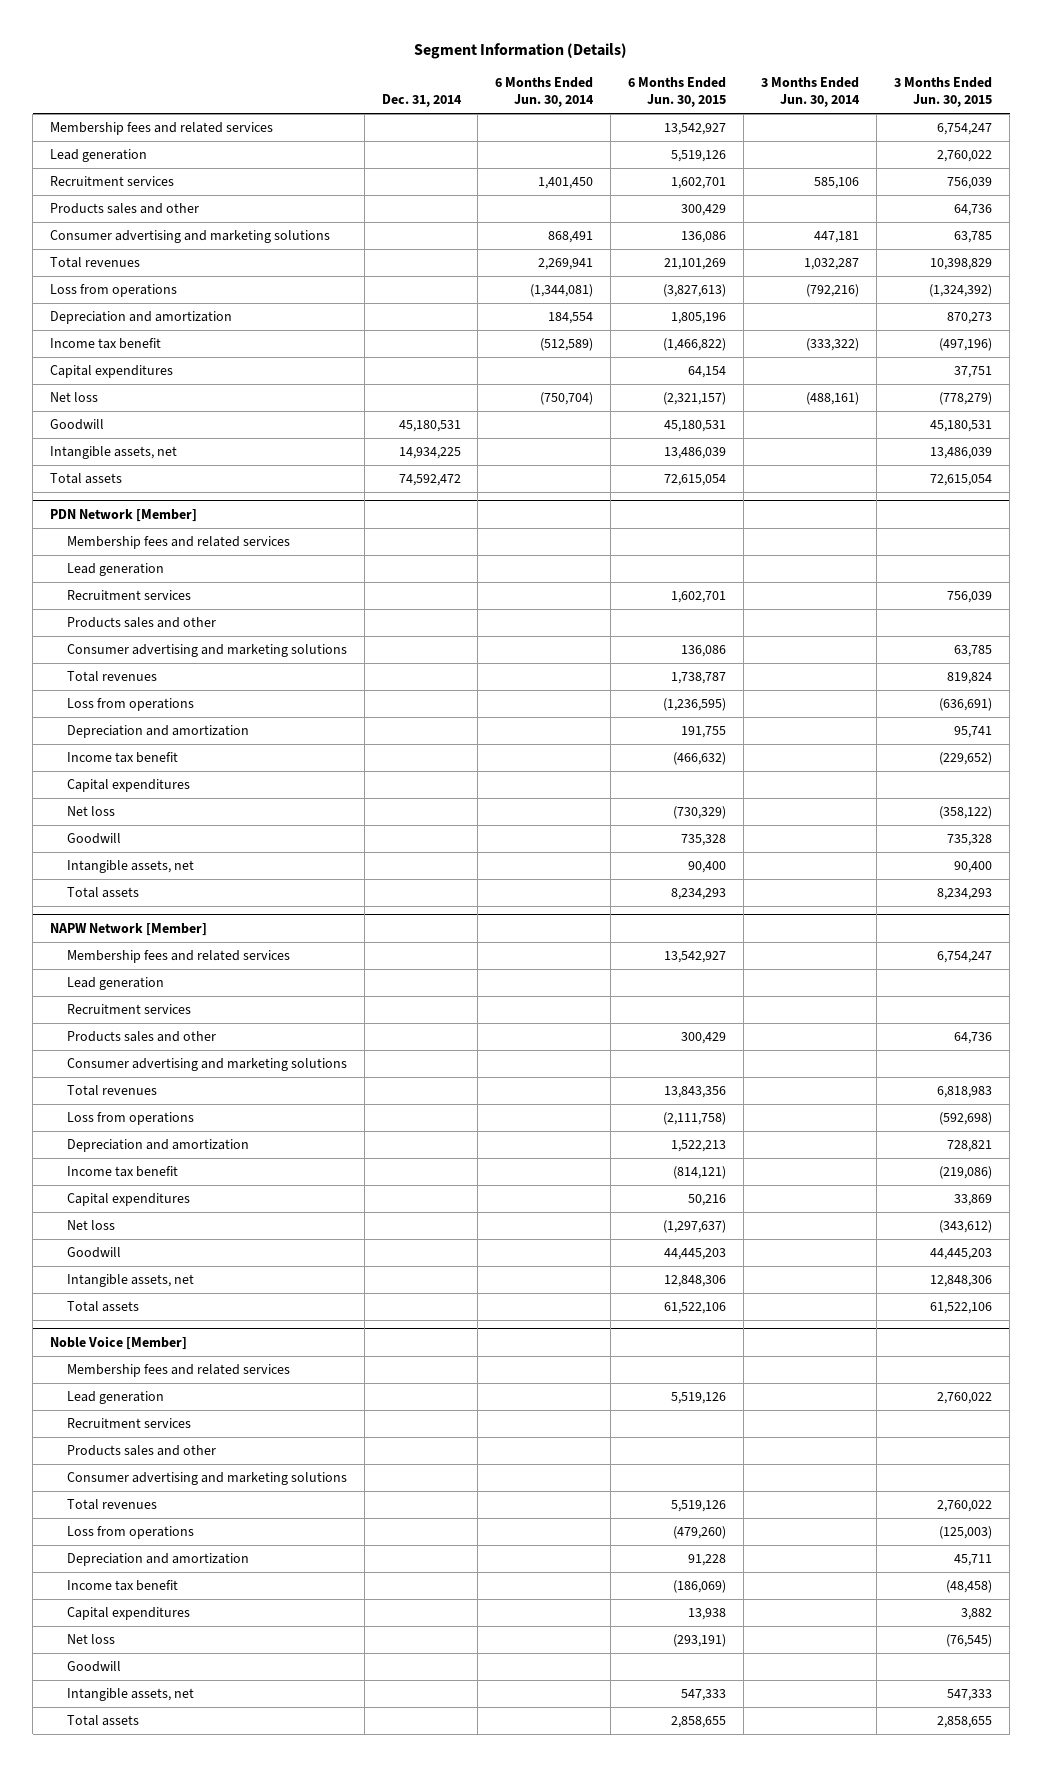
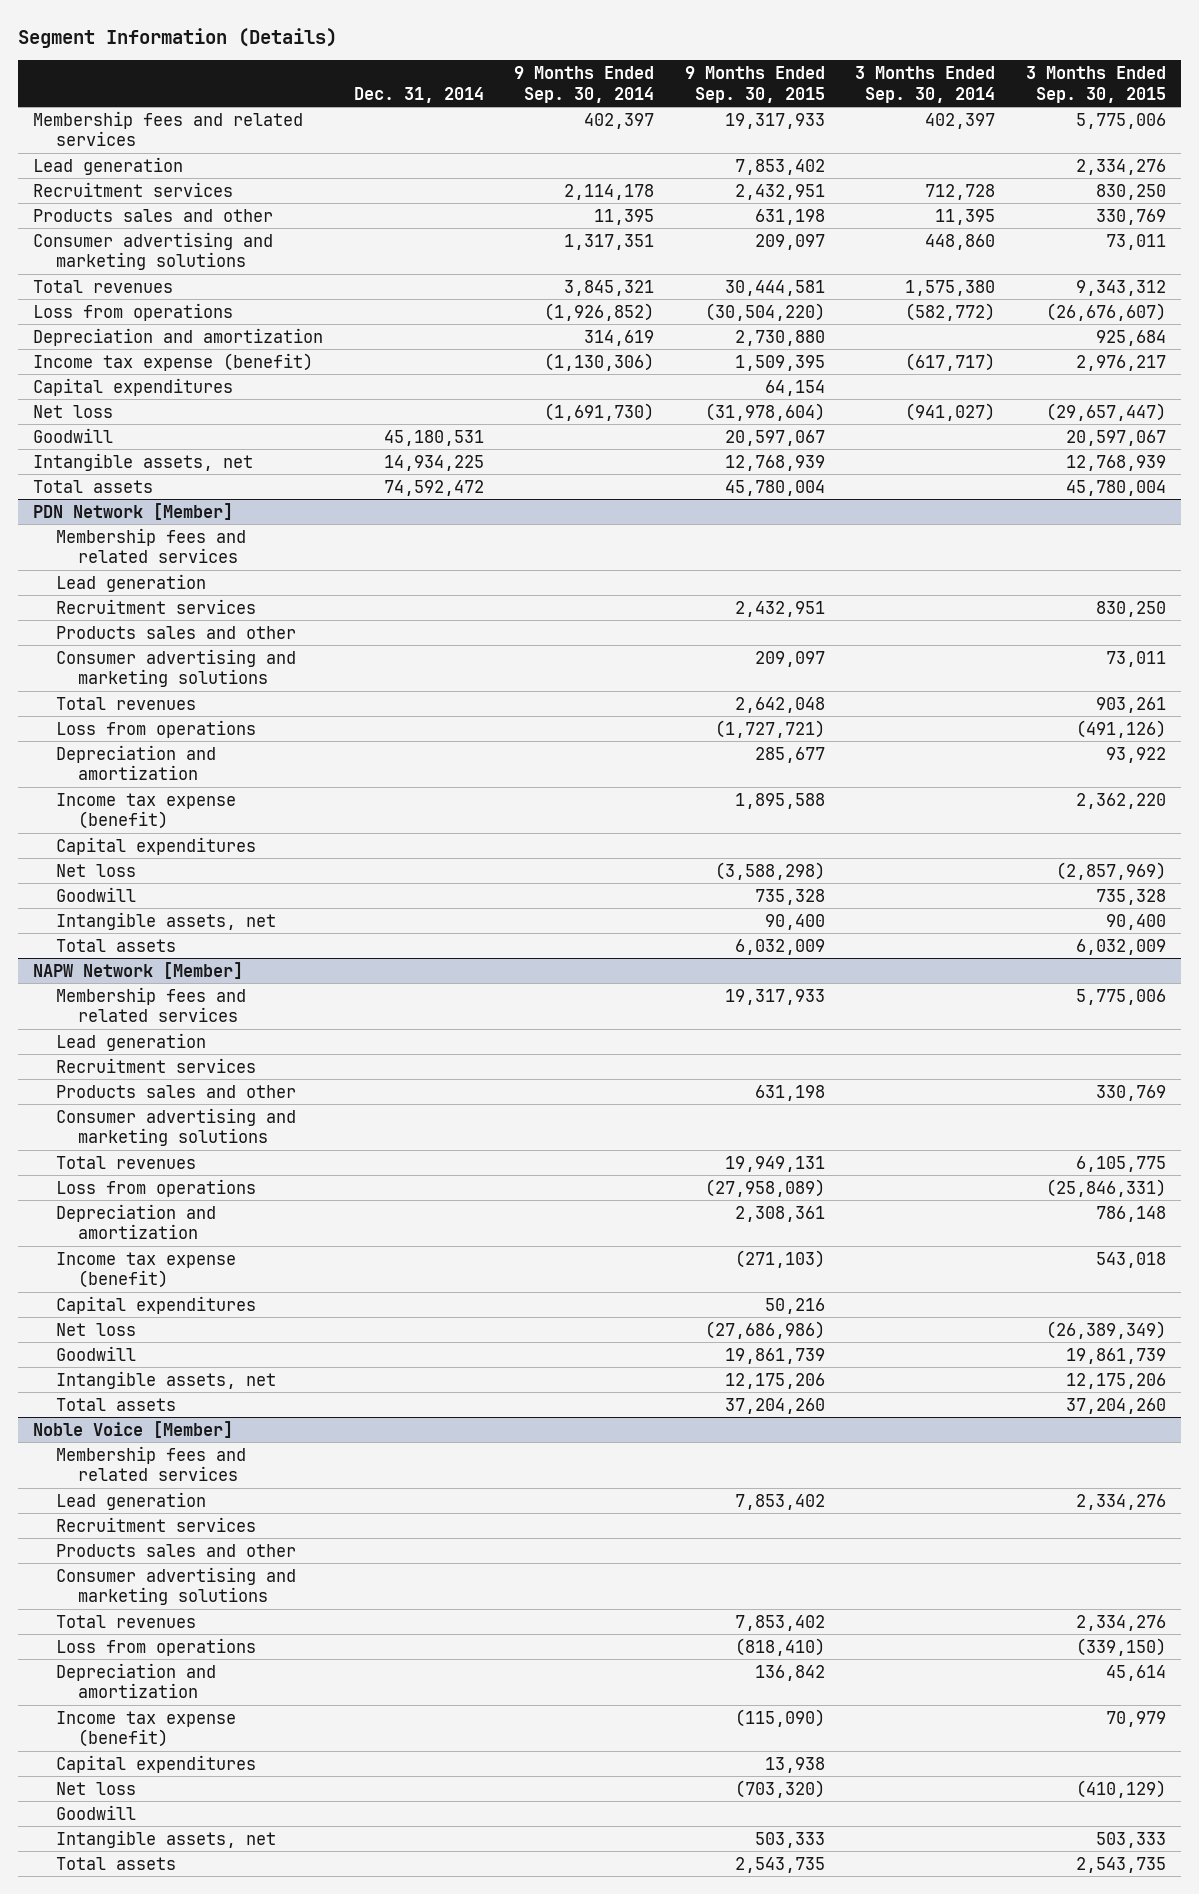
[495,77,595,108] 6 Months Ended Jun. 30, 2014 -> none
[628,77,727,108] 6 Months Ended Jun. 30, 2015 -> none
[761,77,861,108] 3 Months Ended Jun. 30, 2014 -> none
[894,77,993,108] 3 Months Ended Jun. 30, 2015 -> none
none -> [514,66,655,103] 9 Months Ended Sep. 30, 2014
none -> [684,66,825,103] 9 Months Ended Sep. 30, 2015
none -> [855,66,996,103] 3 Months Ended Sep. 30, 2014
none -> [1025,66,1166,103] 3 Months Ended Sep. 30, 2015
[50,338,162,350] Income tax benefit -> [33,352,314,371] Income tax expense (benefit)
[66,752,178,764] Income tax benefit -> [55,792,236,830] Income tax expense (benefit)
[66,1166,178,1178] Income tax benefit -> [55,1251,236,1289] Income tax expense (benefit)
[66,1580,178,1592] Income tax benefit -> [55,1710,236,1748] Income tax expense (benefit)

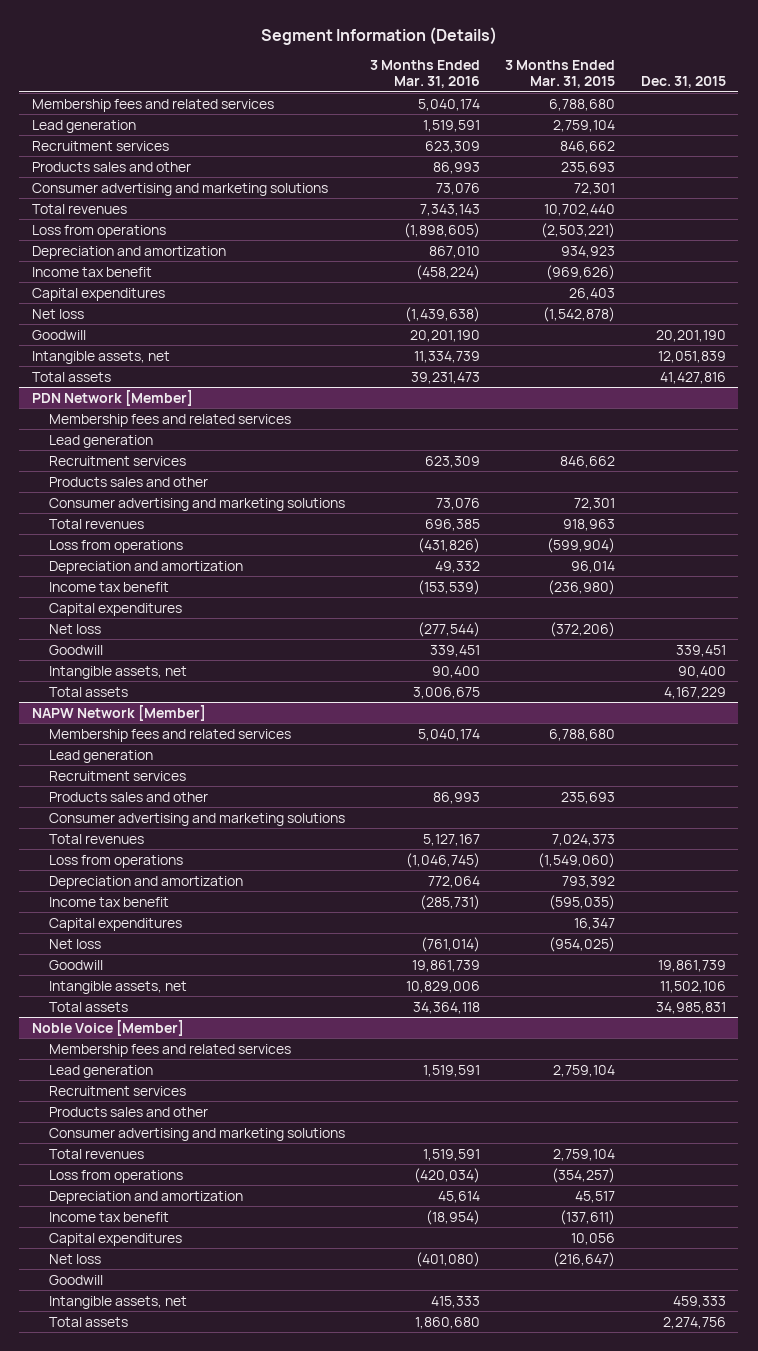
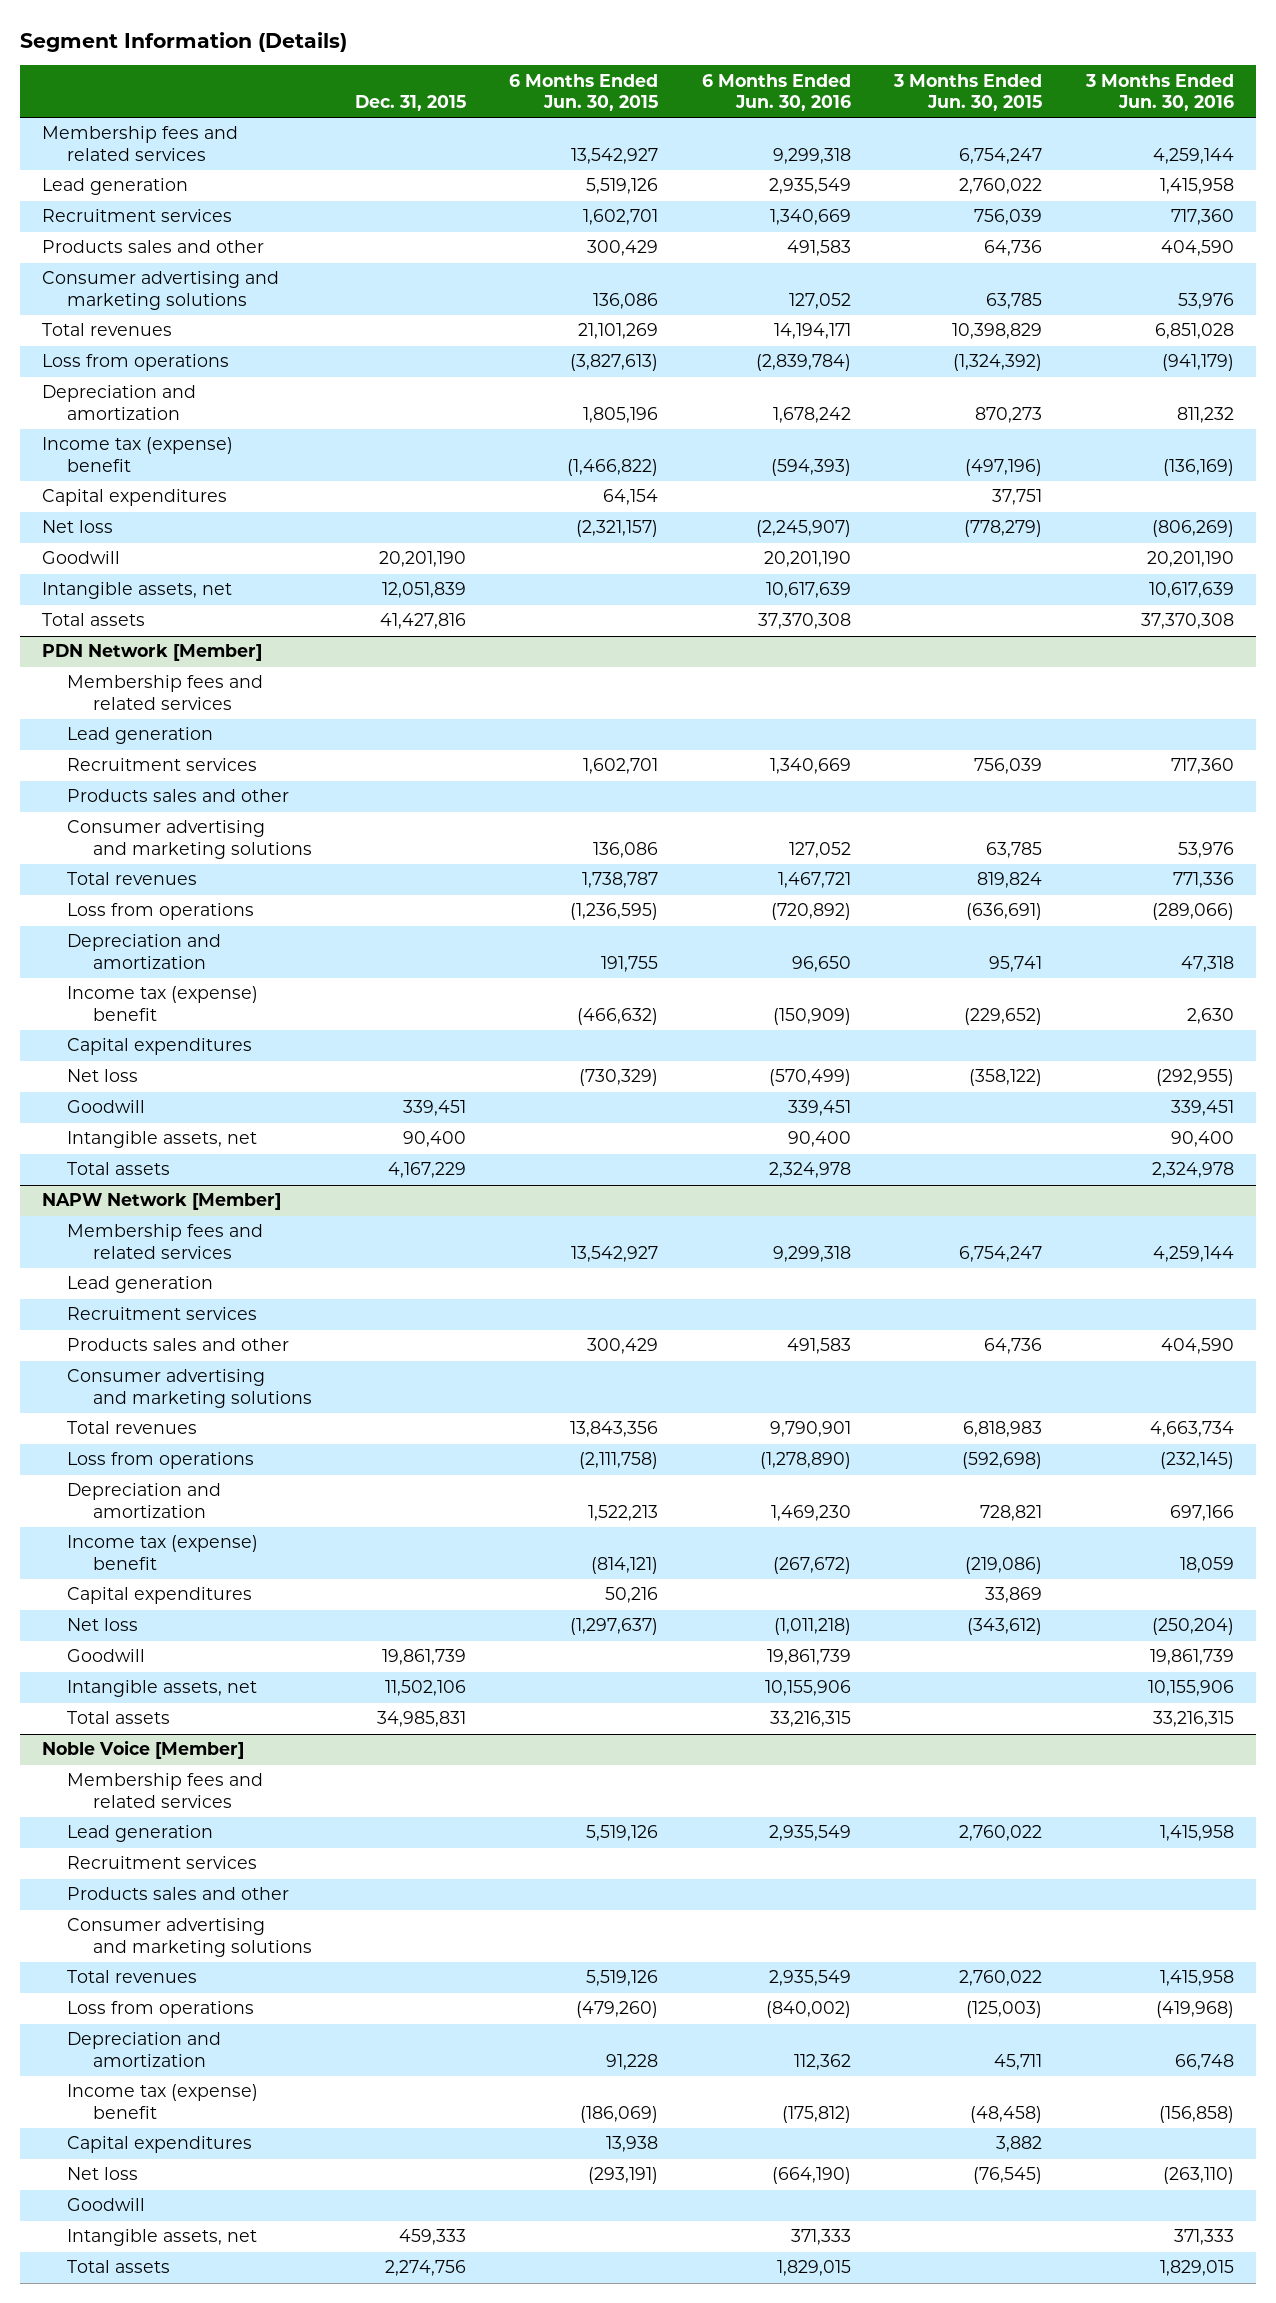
[369,60,480,89] 3 Months Ended Mar. 31, 2016 -> none
[505,60,616,89] 3 Months Ended Mar. 31, 2015 -> none
none -> [509,73,659,112] 6 Months Ended Jun. 30, 2015
none -> [701,73,851,112] 6 Months Ended Jun. 30, 2016
none -> [893,73,1043,112] 3 Months Ended Jun. 30, 2015
none -> [1084,73,1234,112] 3 Months Ended Jun. 30, 2016
[31,266,152,277] Income tax benefit -> [42,437,234,472] Income tax (expense) benefit
[48,581,169,592] Income tax benefit -> [67,986,259,1021] Income tax (expense) benefit
[48,896,169,907] Income tax benefit -> [67,1535,259,1570] Income tax (expense) benefit
[48,1211,169,1222] Income tax benefit -> [67,2084,259,2119] Income tax (expense) benefit

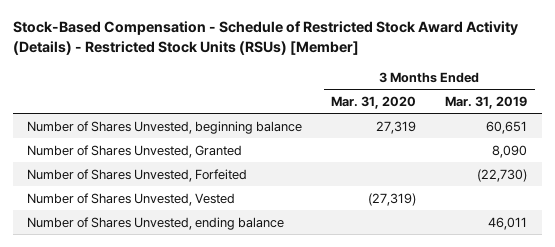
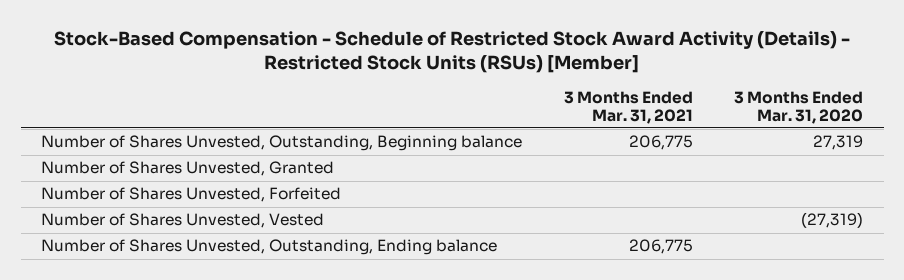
[445,95,528,109] Mar. 31, 2019 -> none
none -> [563,90,693,124] 3 Months Ended Mar. 31, 2021
[27,120,303,134] Number of Shares Unvested, beginning balance -> [41,135,523,152] Number of Shares Unvested, Outstanding, Beginning balance
[27,216,285,230] Number of Shares Unvested, ending balance -> [41,239,498,256] Number of Shares Unvested, Outstanding, Ending balance

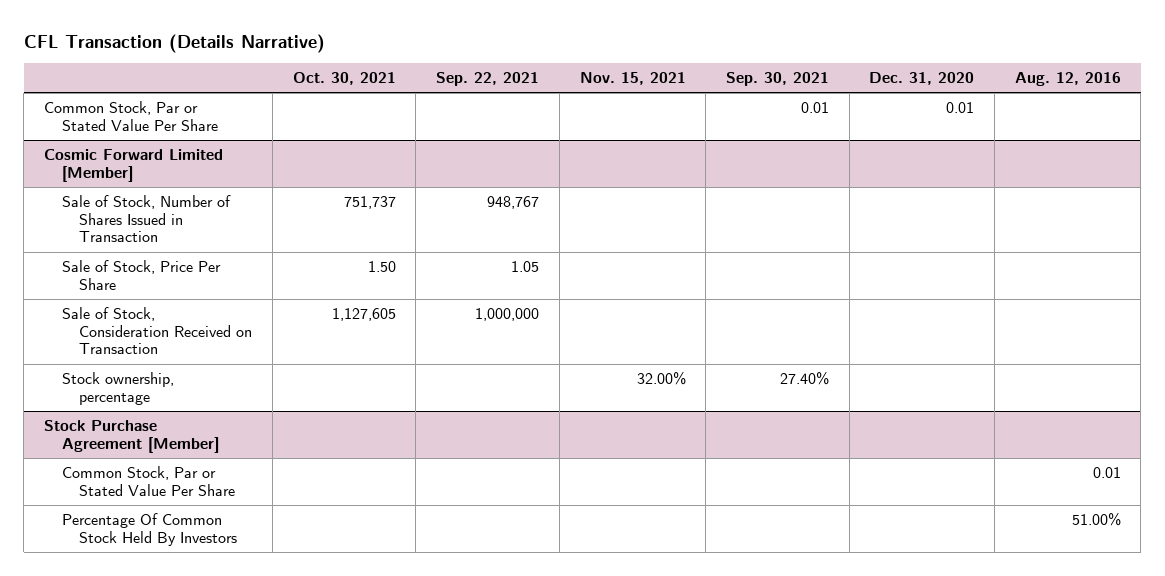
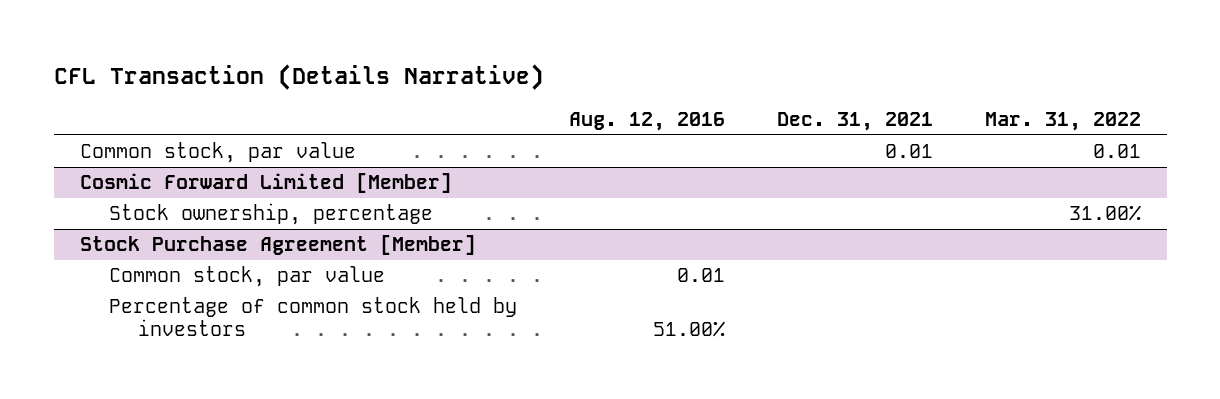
[292,71,396,85] Oct. 30, 2021 -> none
[436,71,540,86] Sep. 22, 2021 -> none
[579,71,686,85] Nov. 15, 2021 -> none
[725,71,829,86] Sep. 30, 2021 -> none
[869,71,975,85] Dec. 31, 2020 -> none
none -> [776,111,933,131] Dec. 31, 2021
none -> [984,111,1141,131] Mar. 31, 2022
[44,101,218,131] Common Stock, Par or Stated Value Per Share -> [79,142,356,164] Common stock, par value
[61,195,231,243] Sale of Stock, Number of Shares Issued in Transaction -> none
[61,260,221,290] Sale of Stock, Price Per Share -> none
[61,307,253,355] Sale of Stock, Consideration Received on Transaction -> none
[61,466,236,496] Common Stock, Par or Stated Value Per Share -> [108,266,385,288] Common stock, par value
[61,513,238,546] Percentage Of Common Stock Held By Investors -> [108,297,517,337] Percentage of common stock held by investors

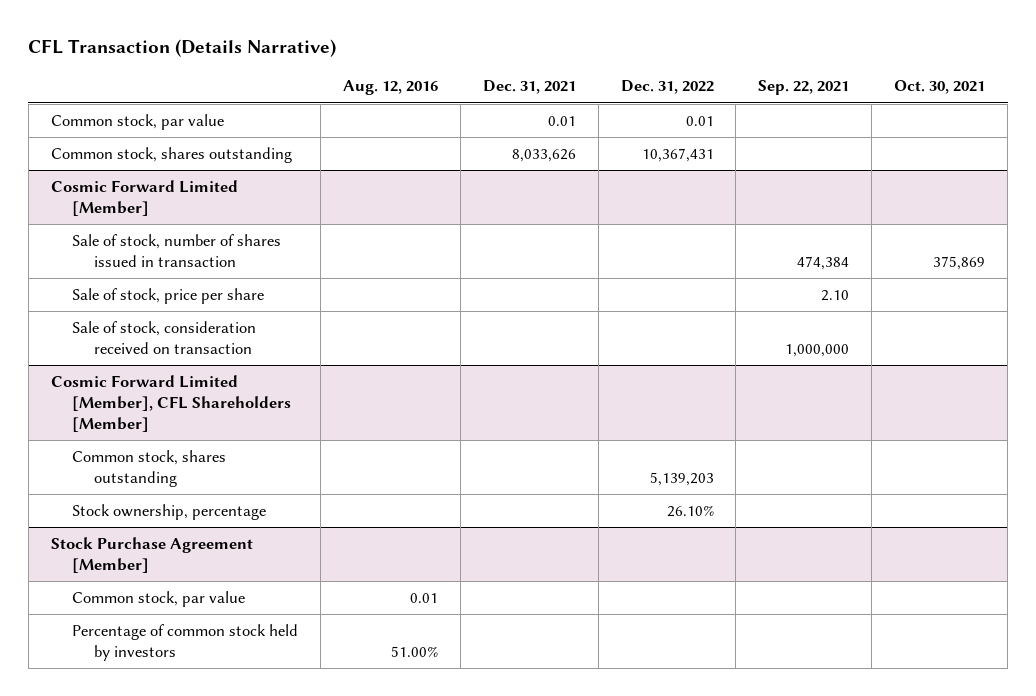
[984,111,1141,131] Mar. 31, 2022 -> none
none -> [620,80,714,95] Dec. 31, 2022
none -> [758,80,850,96] Sep. 22, 2021
none -> [894,80,986,95] Oct. 30, 2021
none -> [50,146,292,163] Common stock, shares outstanding
[108,203,433,226] Stock ownership, percentage -> none
none -> [72,233,282,267] Sale of stock, number of shares issued in transaction
none -> [72,287,265,304] Sale of stock, price per share
none -> [72,320,257,354] Sale of stock, consideration received on transaction
none -> [50,374,292,432] Cosmic Forward Limited [Member], CFL Shareholders [Member]
none -> [72,449,227,487] Common stock, shares outstanding
none -> [72,503,267,520] Stock ownership, percentage

